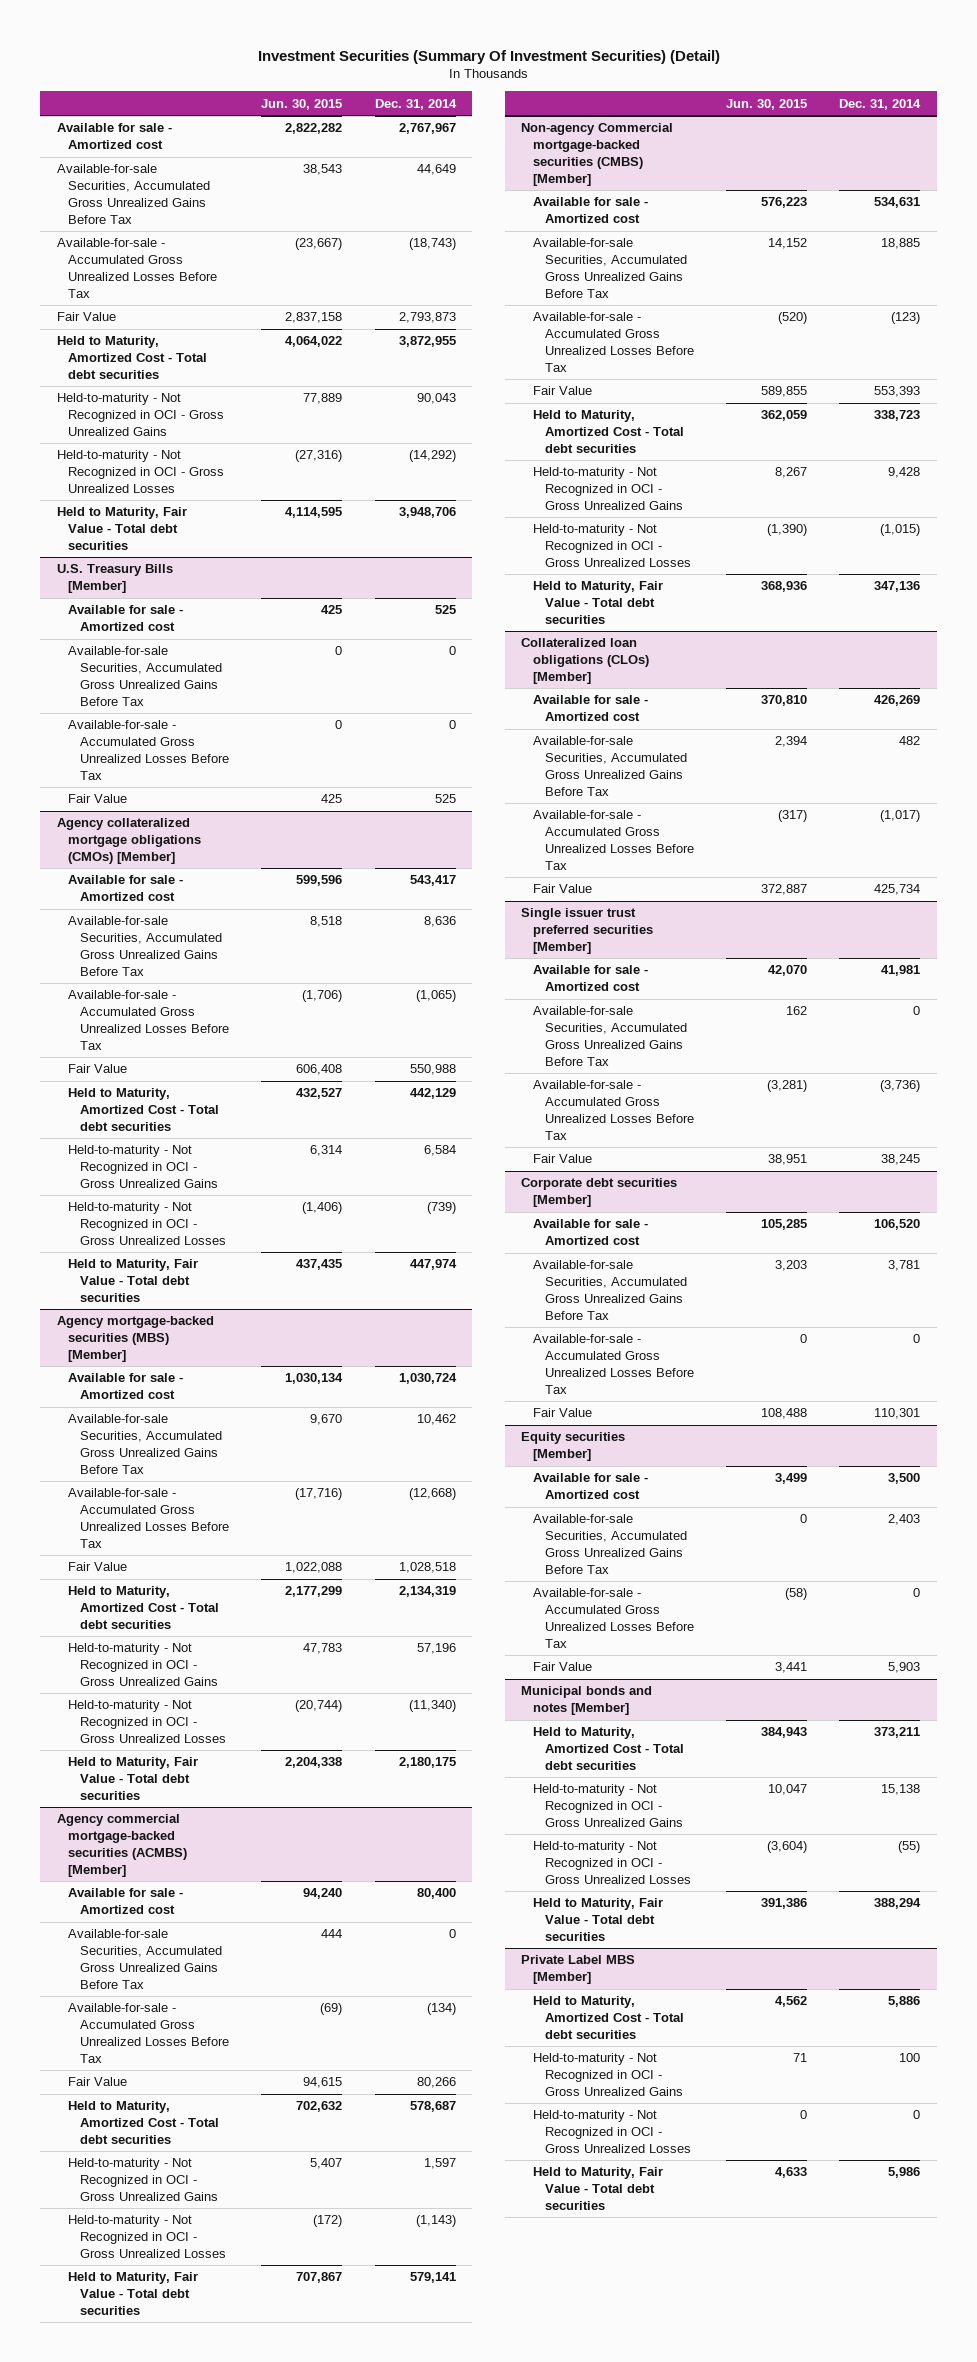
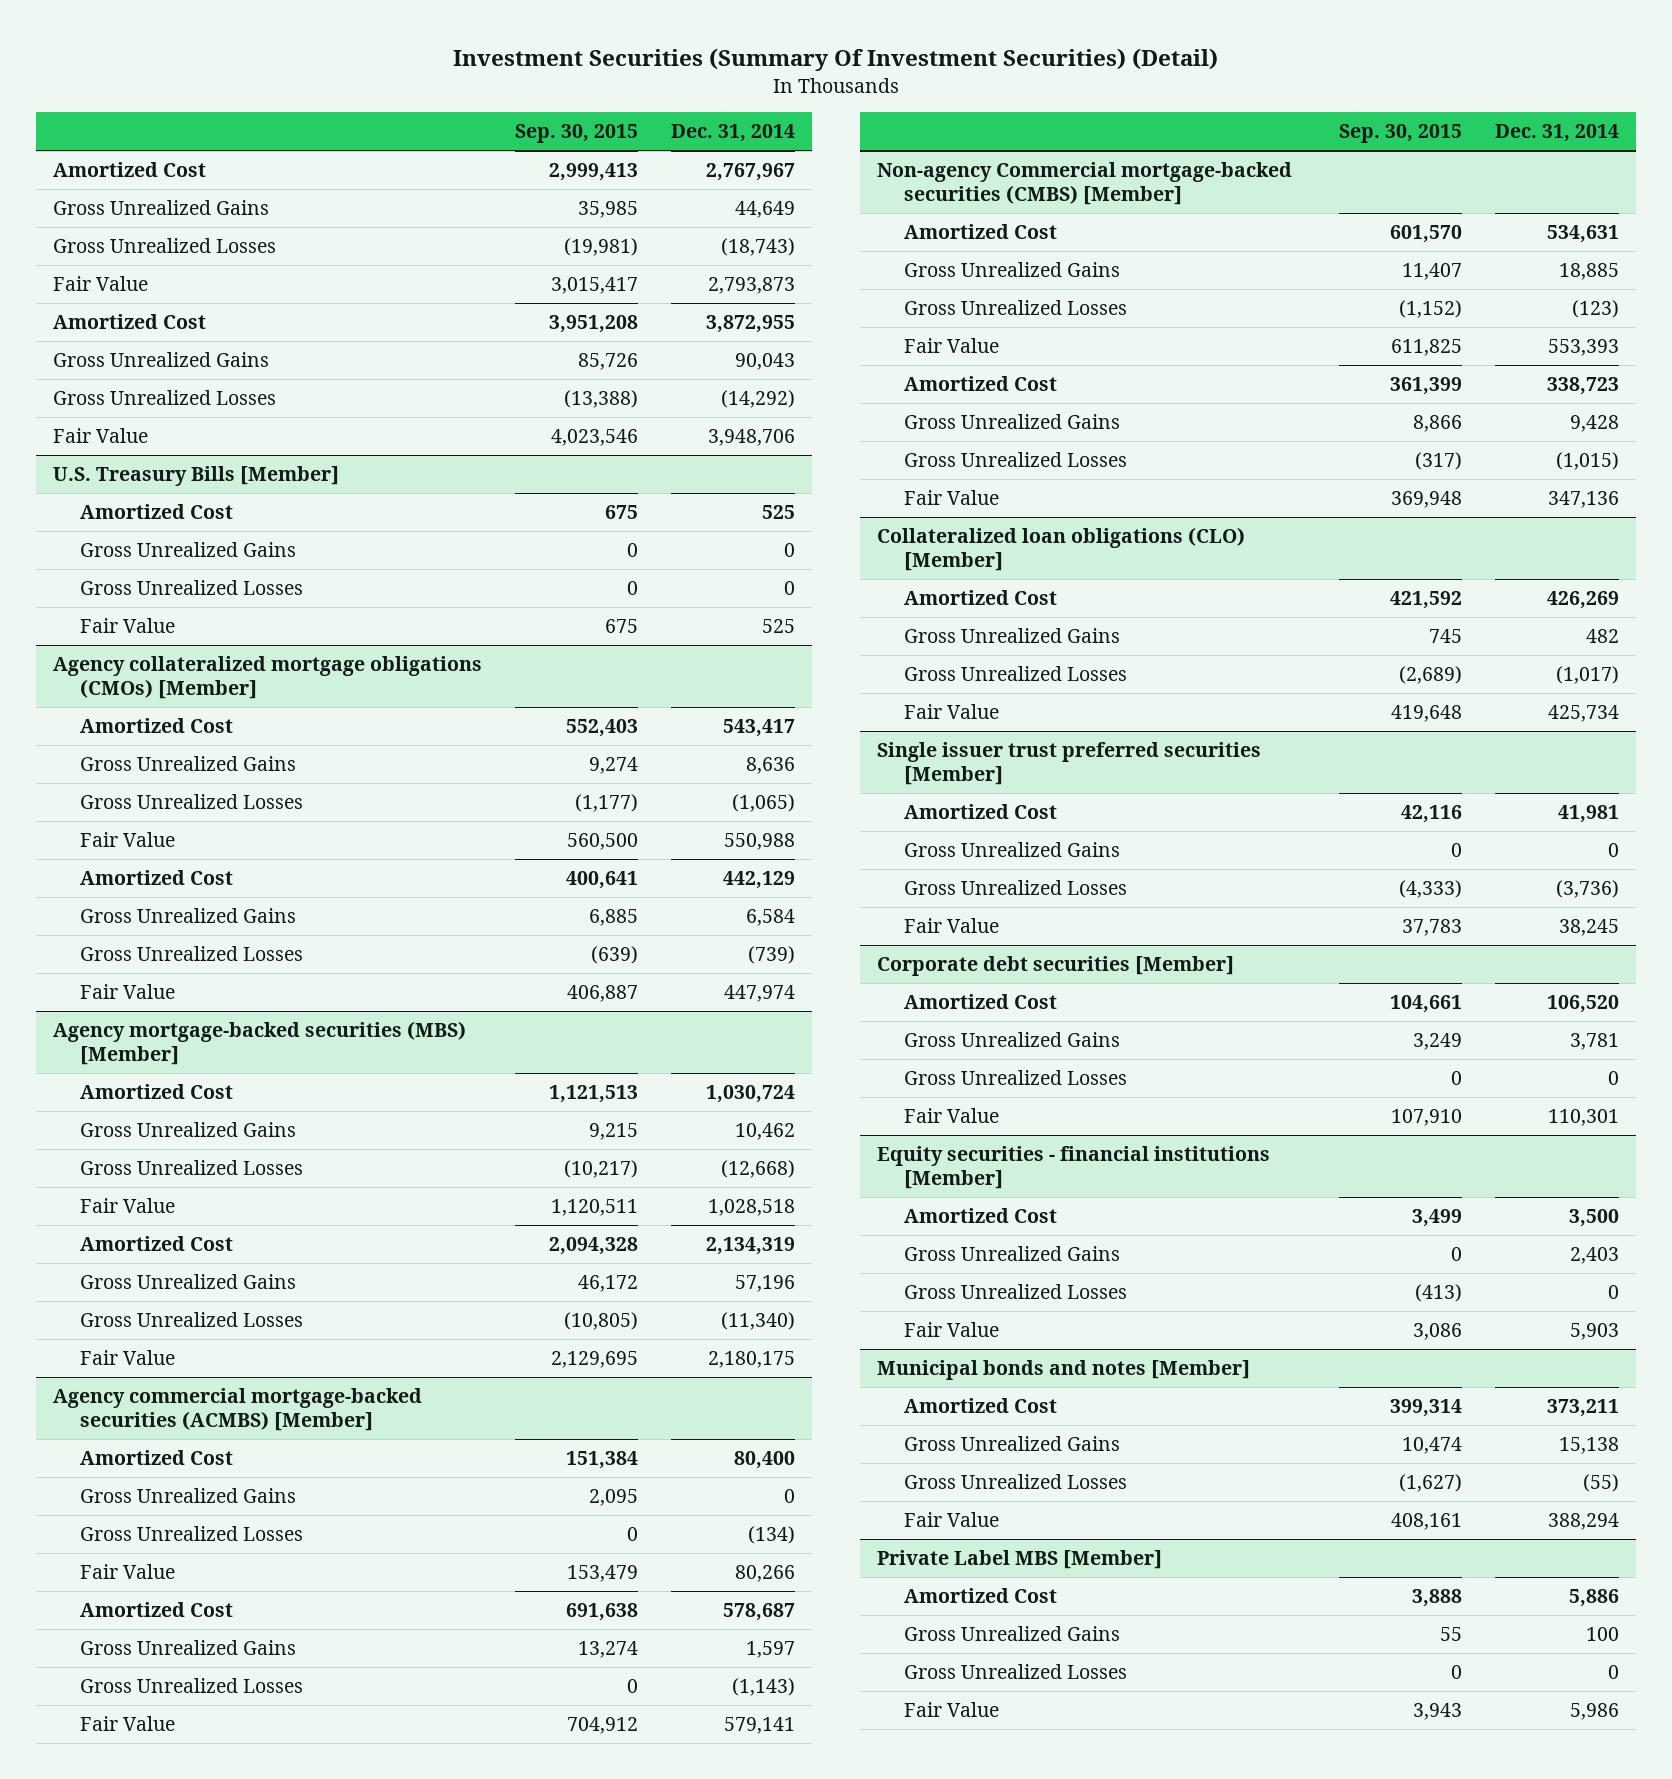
[261,98,343,110] Jun. 30, 2015 -> none
none -> [515,124,639,144] Sep. 30, 2015
[56,123,172,150] Available for sale - Amortized cost -> [52,162,206,178] Amortized Cost
[56,164,211,224] Available-for-sale Securities, Accumulated Gross Unrealized Gains Before Tax -> [52,200,269,216] Gross Unrealized Gains
[56,238,218,298] Available-for-sale - Accumulated Gross Unrealized Losses Before Tax -> [52,238,276,254] Gross Unrealized Losses
[56,336,208,379] Held to Maturity, Amortized Cost - Total debt securities -> [52,314,206,330] Amortized Cost
[56,393,225,436] Held-to-maturity - Not Recognized in OCI - Gross Unrealized Gains -> [52,352,269,368] Gross Unrealized Gains
[56,450,225,493] Held-to-maturity - Not Recognized in OCI - Gross Unrealized Losses -> [52,390,276,406] Gross Unrealized Losses
[56,507,187,550] Held to Maturity, Fair Value - Total debt securities -> [52,428,148,444] Fair Value
[68,605,184,632] Available for sale - Amortized cost -> [79,504,233,520] Amortized Cost
[68,646,222,706] Available-for-sale Securities, Accumulated Gross Unrealized Gains Before Tax -> [79,542,296,558] Gross Unrealized Gains
[68,720,229,780] Available-for-sale - Accumulated Gross Unrealized Losses Before Tax -> [79,580,303,596] Gross Unrealized Losses
[68,875,184,902] Available for sale - Amortized cost -> [79,718,233,734] Amortized Cost
[68,916,222,976] Available-for-sale Securities, Accumulated Gross Unrealized Gains Before Tax -> [79,756,296,772] Gross Unrealized Gains
[68,990,229,1050] Available-for-sale - Accumulated Gross Unrealized Losses Before Tax -> [79,794,303,810] Gross Unrealized Losses
[68,1088,219,1131] Held to Maturity, Amortized Cost - Total debt securities -> [79,870,233,886] Amortized Cost
[68,1145,218,1188] Held-to-maturity - Not Recognized in OCI - Gross Unrealized Gains -> [79,908,296,924] Gross Unrealized Gains
[68,1202,226,1245] Held-to-maturity - Not Recognized in OCI - Gross Unrealized Losses -> [79,946,303,962] Gross Unrealized Losses
[68,1259,199,1302] Held to Maturity, Fair Value - Total debt securities -> [79,984,175,1000] Fair Value
[68,1373,184,1400] Available for sale - Amortized cost -> [79,1084,233,1100] Amortized Cost
[68,1414,222,1474] Available-for-sale Securities, Accumulated Gross Unrealized Gains Before Tax -> [79,1122,296,1138] Gross Unrealized Gains
[68,1488,229,1548] Available-for-sale - Accumulated Gross Unrealized Losses Before Tax -> [79,1160,303,1176] Gross Unrealized Losses
[68,1586,219,1629] Held to Maturity, Amortized Cost - Total debt securities -> [79,1236,233,1252] Amortized Cost
[68,1643,218,1686] Held-to-maturity - Not Recognized in OCI - Gross Unrealized Gains -> [79,1274,296,1290] Gross Unrealized Gains
[68,1700,226,1743] Held-to-maturity - Not Recognized in OCI - Gross Unrealized Losses -> [79,1312,303,1328] Gross Unrealized Losses
[68,1757,199,1800] Held to Maturity, Fair Value - Total debt securities -> [79,1350,175,1366] Fair Value
[68,1888,184,1915] Available for sale - Amortized cost -> [79,1450,233,1466] Amortized Cost
[68,1929,222,1989] Available-for-sale Securities, Accumulated Gross Unrealized Gains Before Tax -> [79,1488,296,1504] Gross Unrealized Gains
[68,2003,229,2063] Available-for-sale - Accumulated Gross Unrealized Losses Before Tax -> [79,1526,303,1542] Gross Unrealized Losses
[68,2101,219,2144] Held to Maturity, Amortized Cost - Total debt securities -> [79,1602,233,1618] Amortized Cost
[68,2158,218,2201] Held-to-maturity - Not Recognized in OCI - Gross Unrealized Gains -> [79,1640,296,1656] Gross Unrealized Gains
[68,2215,226,2258] Held-to-maturity - Not Recognized in OCI - Gross Unrealized Losses -> [79,1678,303,1694] Gross Unrealized Losses
[68,2272,199,2315] Held to Maturity, Fair Value - Total debt securities -> [79,1716,175,1732] Fair Value
[532,197,648,224] Available for sale - Amortized cost -> [903,224,1057,240] Amortized Cost
[532,238,687,298] Available-for-sale Securities, Accumulated Gross Unrealized Gains Before Tax -> [903,262,1120,278] Gross Unrealized Gains
[532,312,694,372] Available-for-sale - Accumulated Gross Unrealized Losses Before Tax -> [903,300,1127,316] Gross Unrealized Losses
[532,410,684,453] Held to Maturity, Amortized Cost - Total debt securities -> [903,376,1057,392] Amortized Cost
[532,467,683,510] Held-to-maturity - Not Recognized in OCI - Gross Unrealized Gains -> [903,414,1120,430] Gross Unrealized Gains
[532,524,691,567] Held-to-maturity - Not Recognized in OCI - Gross Unrealized Losses -> [903,452,1127,468] Gross Unrealized Losses
[532,581,663,624] Held to Maturity, Fair Value - Total debt securities -> [903,490,999,506] Fair Value
[521,638,649,684] Collateralized loan obligations (CLOs) [Member] -> [877,527,1246,572] Collateralized loan obligations (CLO) [Member]
[532,695,648,722] Available for sale - Amortized cost -> [903,590,1057,606] Amortized Cost
[532,736,687,796] Available-for-sale Securities, Accumulated Gross Unrealized Gains Before Tax -> [903,628,1120,644] Gross Unrealized Gains
[532,810,694,870] Available-for-sale - Accumulated Gross Unrealized Losses Before Tax -> [903,666,1127,682] Gross Unrealized Losses
[532,965,648,992] Available for sale - Amortized cost -> [903,804,1057,820] Amortized Cost
[532,1006,687,1066] Available-for-sale Securities, Accumulated Gross Unrealized Gains Before Tax -> [903,842,1120,858] Gross Unrealized Gains
[532,1080,694,1140] Available-for-sale - Accumulated Gross Unrealized Losses Before Tax -> [903,880,1127,896] Gross Unrealized Losses
[532,1219,648,1246] Available for sale - Amortized cost -> [903,994,1057,1010] Amortized Cost
[532,1260,687,1320] Available-for-sale Securities, Accumulated Gross Unrealized Gains Before Tax -> [903,1032,1120,1048] Gross Unrealized Gains
[532,1334,694,1394] Available-for-sale - Accumulated Gross Unrealized Losses Before Tax -> [903,1070,1127,1086] Gross Unrealized Losses
[521,1432,626,1462] Equity securities [Member] -> [877,1146,1271,1190] Equity securities - financial institutions [Member]
[532,1473,648,1500] Available for sale - Amortized cost -> [903,1208,1057,1224] Amortized Cost
[532,1514,687,1574] Available-for-sale Securities, Accumulated Gross Unrealized Gains Before Tax -> [903,1246,1120,1262] Gross Unrealized Gains
[532,1588,694,1648] Available-for-sale - Accumulated Gross Unrealized Losses Before Tax -> [903,1284,1127,1300] Gross Unrealized Losses
[532,1727,684,1770] Held to Maturity, Amortized Cost - Total debt securities -> [903,1398,1057,1414] Amortized Cost
[532,1784,683,1827] Held-to-maturity - Not Recognized in OCI - Gross Unrealized Gains -> [903,1436,1120,1452] Gross Unrealized Gains
[532,1841,691,1884] Held-to-maturity - Not Recognized in OCI - Gross Unrealized Losses -> [903,1474,1127,1490] Gross Unrealized Losses
[532,1898,663,1941] Held to Maturity, Fair Value - Total debt securities -> [903,1512,999,1528] Fair Value
[532,1996,684,2039] Held to Maturity, Amortized Cost - Total debt securities -> [903,1588,1057,1604] Amortized Cost
[532,2053,683,2096] Held-to-maturity - Not Recognized in OCI - Gross Unrealized Gains -> [903,1626,1120,1642] Gross Unrealized Gains
[532,2110,691,2153] Held-to-maturity - Not Recognized in OCI - Gross Unrealized Losses -> [903,1664,1127,1680] Gross Unrealized Losses
[532,2167,663,2210] Held to Maturity, Fair Value - Total debt securities -> [903,1702,999,1718] Fair Value

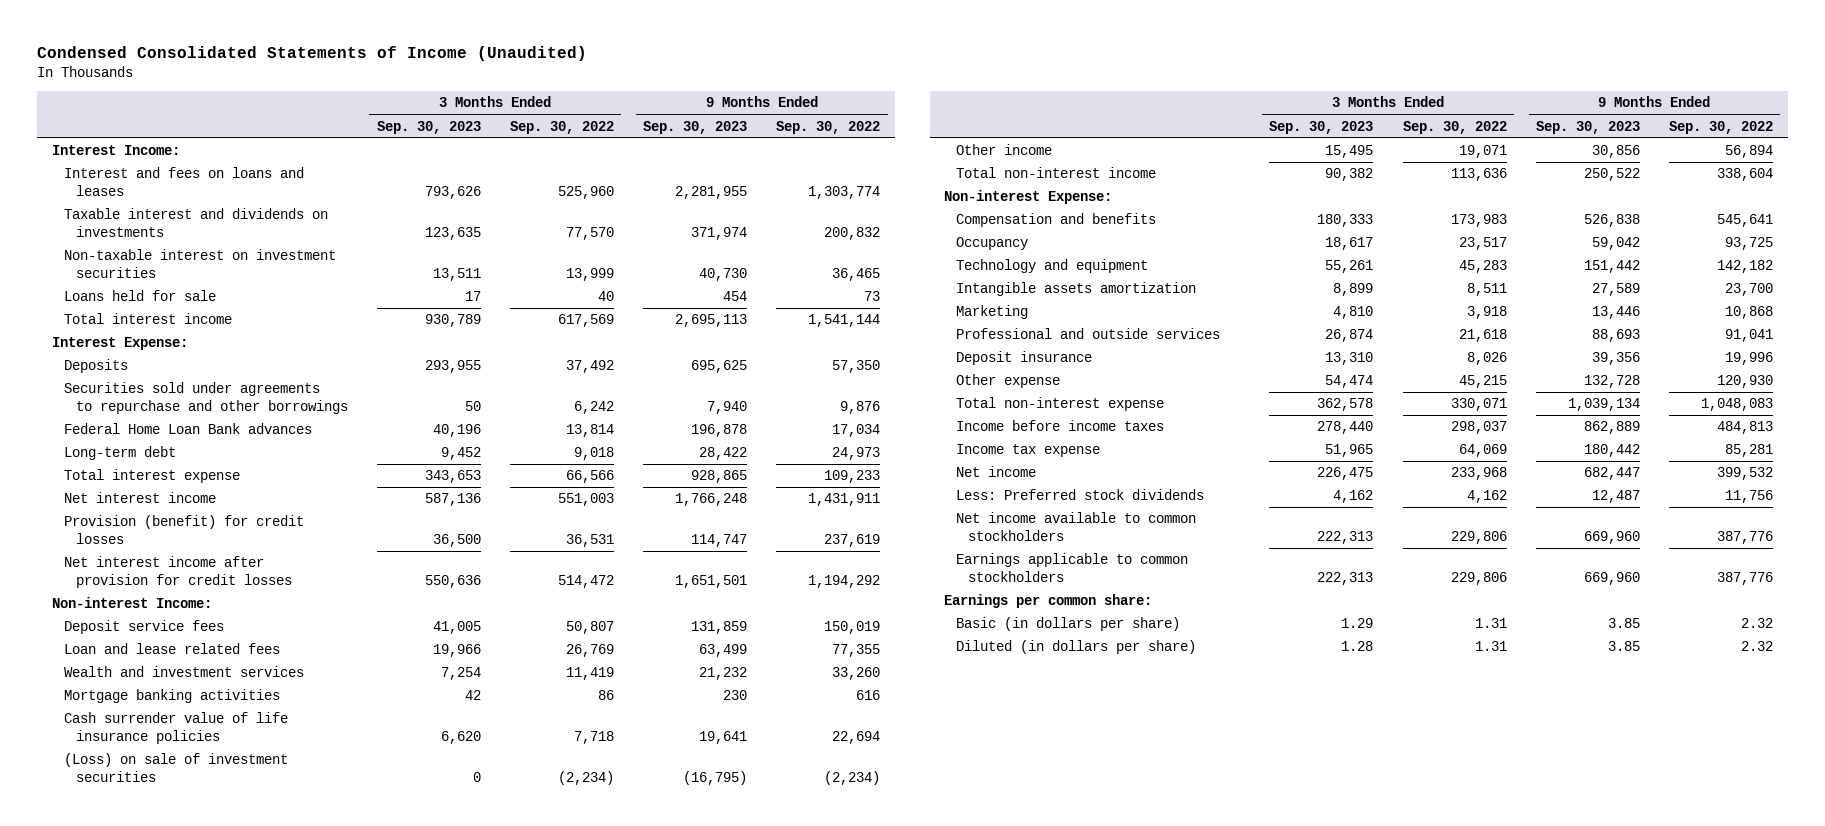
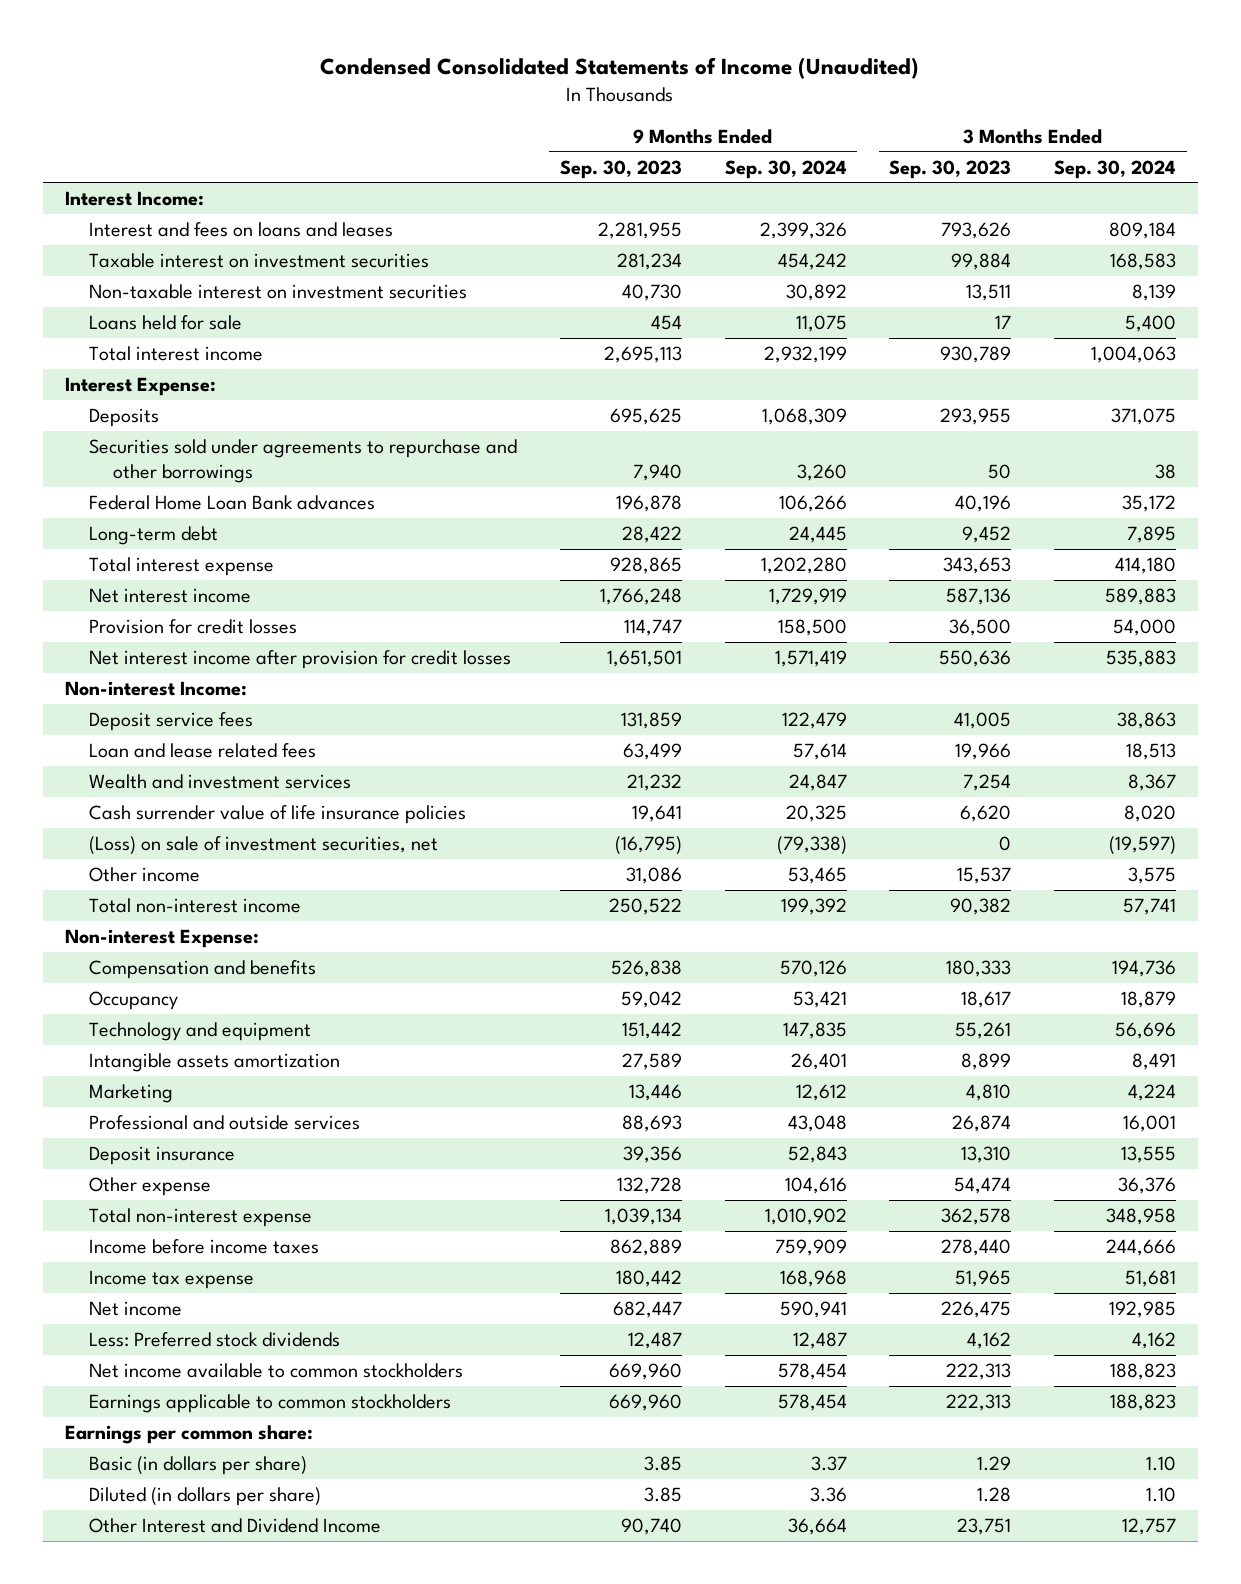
[510,120,615,134] Sep. 30, 2022 -> none
[776,120,881,134] Sep. 30, 2022 -> none
none -> [724,159,847,179] Sep. 30, 2024
none -> [1054,159,1177,179] Sep. 30, 2024
[63,208,328,238] Taxable interest and dividends on investments -> [88,252,429,268] Taxable interest on investment securities
[424,227,481,241] 123,635 -> [951,252,1012,270] 99,884
[691,227,748,241] 371,974 -> [616,252,682,270] 281,234
[63,515,304,545] Provision (benefit) for credit losses -> [88,618,297,634] Provision for credit losses
[63,689,280,704] Mortgage banking activities -> none
[63,753,288,783] (Loss) on sale of investment securities -> [88,835,438,855] (Loss) on sale of investment securities, net
[1325,145,1374,159] 15,495 -> [957,866,1012,884] 15,537
[1591,145,1640,159] 30,856 -> [625,866,682,884] 31,086
none -> [88,1517,381,1533] Other Interest and Dividend Income

